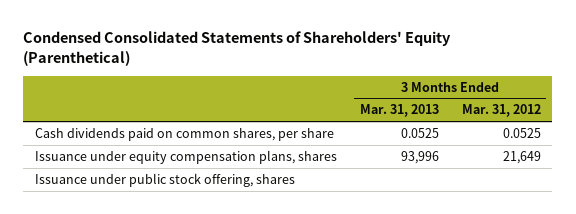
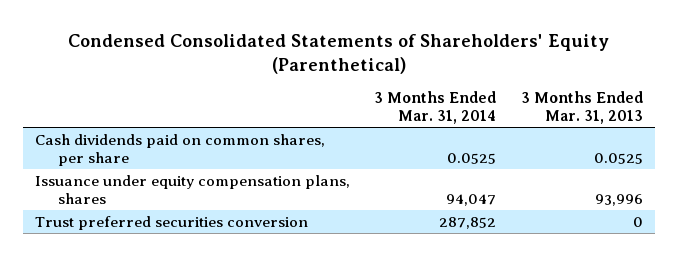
[461,104,541,118] Mar. 31, 2012 -> none
none -> [374,90,497,125] 3 Months Ended Mar. 31, 2014
[34,173,295,188] Issuance under public stock offering, shares -> none
none -> [34,215,308,230] Trust preferred securities conversion

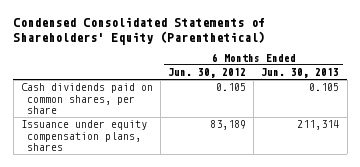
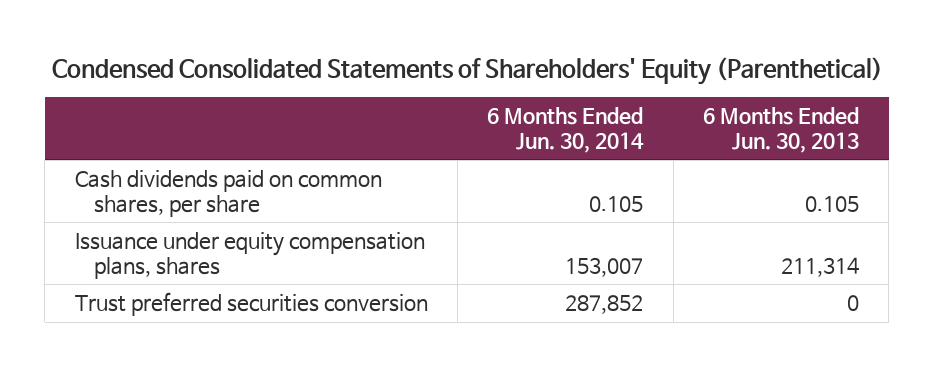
[168,68,247,79] Jun. 30, 2012 -> none
none -> [487,107,645,153] 6 Months Ended Jun. 30, 2014
none -> [74,292,428,317] Trust preferred securities conversion

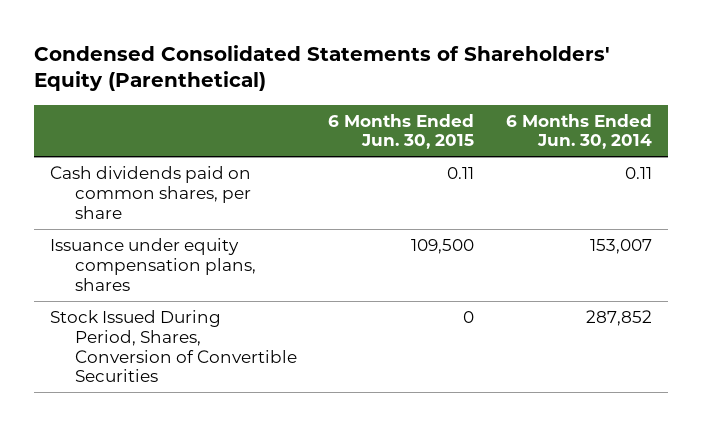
[702,107,859,153] 6 Months Ended Jun. 30, 2013 -> none
none -> [328,113,475,150] 6 Months Ended Jun. 30, 2015
[589,195,644,212] 0.105 -> [624,166,652,179] 0.11
[74,292,428,317] Trust preferred securities conversion -> [49,309,297,383] Stock Issued During Period, Shares, Conversion of Convertible Securities

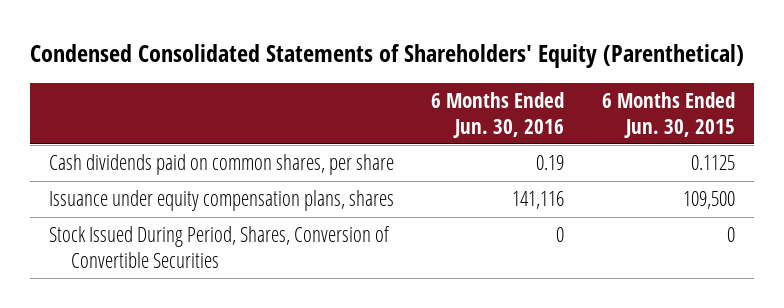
[505,113,652,150] 6 Months Ended Jun. 30, 2014 -> none
none -> [431,91,565,138] 6 Months Ended Jun. 30, 2016
[447,166,475,179] 0.11 -> [691,155,736,171] 0.1125

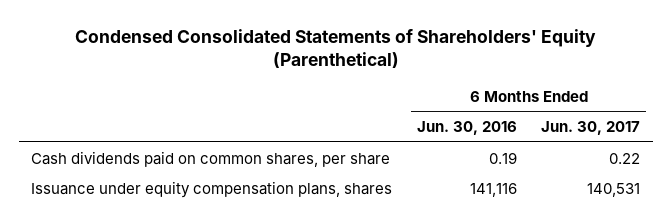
[602,91,736,138] 6 Months Ended Jun. 30, 2015 -> none
none -> [541,121,641,136] Jun. 30, 2017
[48,226,390,268] Stock Issued During Period, Shares, Conversion of Convertible Securities -> none

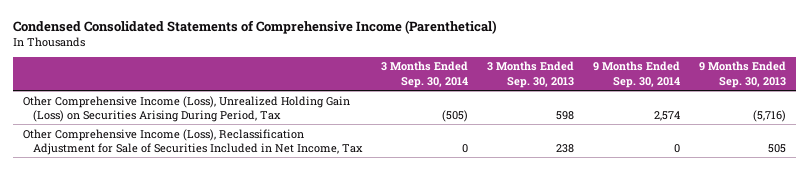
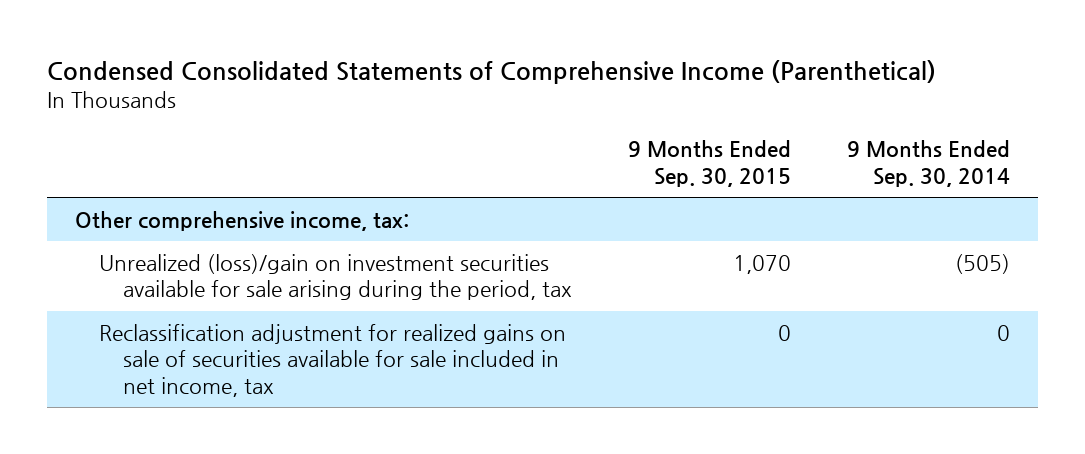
[380,61,468,88] 3 Months Ended Sep. 30, 2014 -> none
[487,61,575,88] 3 Months Ended Sep. 30, 2013 -> none
[699,61,787,88] 9 Months Ended Sep. 30, 2013 -> none
none -> [627,140,791,188] 9 Months Ended Sep. 30, 2015
none -> [75,210,410,231] Other comprehensive income, tax:
[22,95,350,122] Other Comprehensive Income (Loss), Unrealized Holding Gain (Loss) on Securities Arising During Period, Tax -> [98,253,572,301] Unrealized (loss)/gain on investment securities available for sale arising during the period, tax
[654,110,681,121] 2,574 -> [955,253,1011,274] (505)
[22,128,363,155] Other Comprehensive Income (Loss), Reclassification Adjustment for Sale of Securities Included in Net Income, Tax -> [98,323,566,398] Reclassification adjustment for realized gains on sale of securities available for sale included in net income, tax

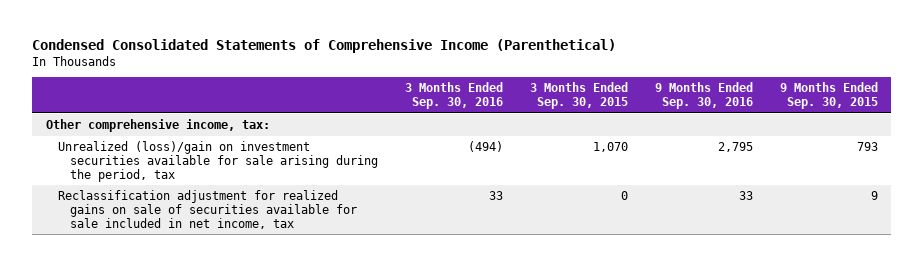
[847,140,1011,188] 9 Months Ended Sep. 30, 2014 -> none
none -> [405,82,504,110] 3 Months Ended Sep. 30, 2016
none -> [530,82,629,110] 3 Months Ended Sep. 30, 2015
none -> [655,82,754,110] 9 Months Ended Sep. 30, 2016
[732,254,791,274] 1,070 -> [856,142,878,152] 793
[777,324,791,341] 0 -> [870,191,878,201] 9

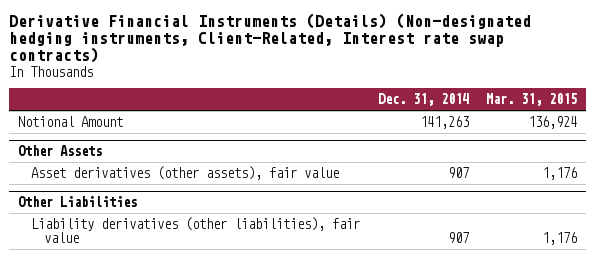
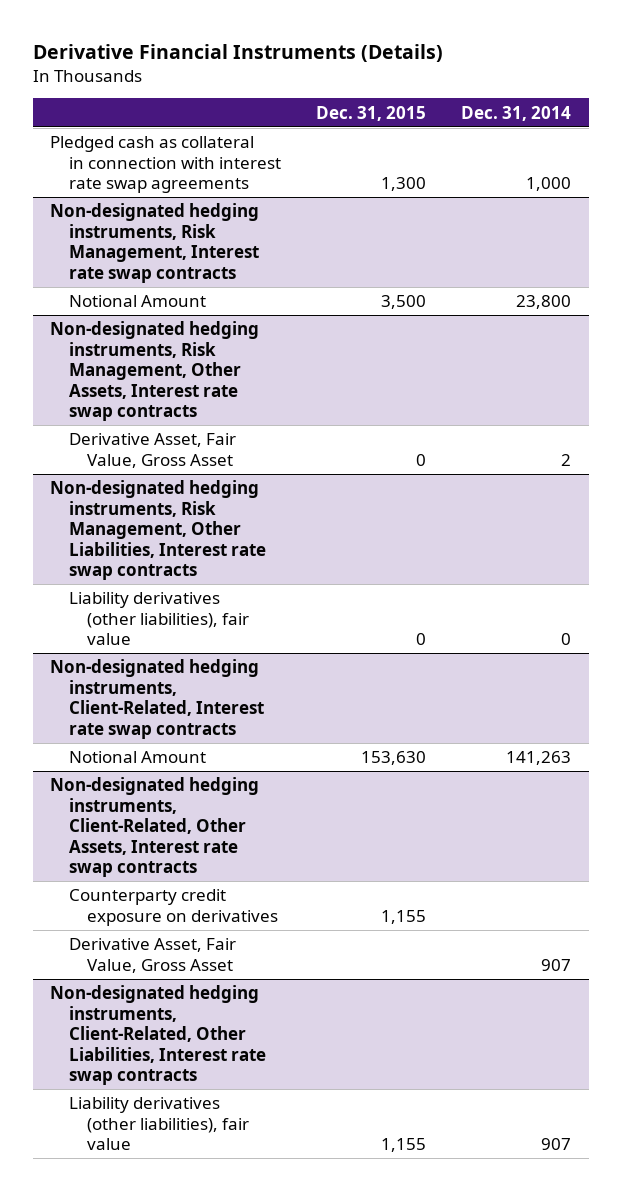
[9,12,532,64] Derivative Financial Instruments (Details) (Non-designated hedging instruments, Client-Related, Interest rate swap contracts) -> [32,43,443,62] Derivative Financial Instruments (Details)
[485,93,577,107] Mar. 31, 2015 -> none
none -> [315,105,426,121] Dec. 31, 2015
none -> [50,136,281,194] Pledged cash as collateral in connection with interest rate swap agreements
none -> [50,203,260,283] Non-designated hedging instruments, Risk Management, Interest rate swap contracts
none -> [68,295,206,308] Notional Amount
none -> [50,321,260,421] Non-designated hedging instruments, Risk Management, Other Assets, Interest rate swap contracts
none -> [68,433,236,468] Derivative Asset, Fair Value, Gross Asset
none -> [50,480,266,580] Non-designated hedging instruments, Risk Management, Other Liabilities, Interest rate swap contracts
none -> [68,592,250,646] Liability derivatives (other liabilities), fair value
none -> [50,659,264,739] Non-designated hedging instruments, Client-Related, Interest rate swap contracts
[17,145,102,157] Other Assets -> none
[17,196,137,208] Other Liabilities -> none
none -> [50,777,260,877] Non-designated hedging instruments, Client-Related, Other Assets, Interest rate swap contracts
none -> [68,889,279,926] Counterparty credit exposure on derivatives
[31,166,340,181] Asset derivatives (other assets), fair value -> [68,938,236,973] Derivative Asset, Fair Value, Gross Asset
none -> [50,985,266,1085] Non-designated hedging instruments, Client-Related, Other Liabilities, Interest rate swap contracts

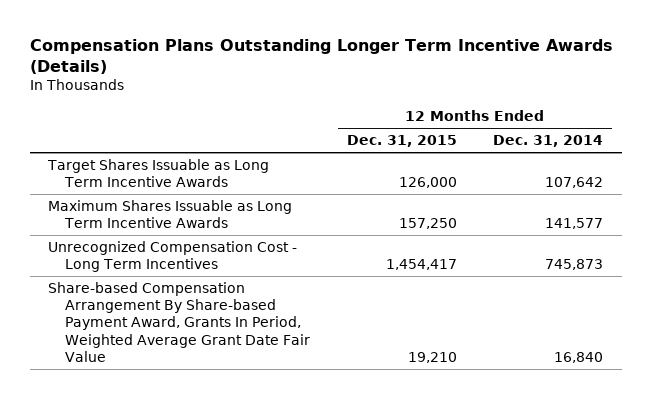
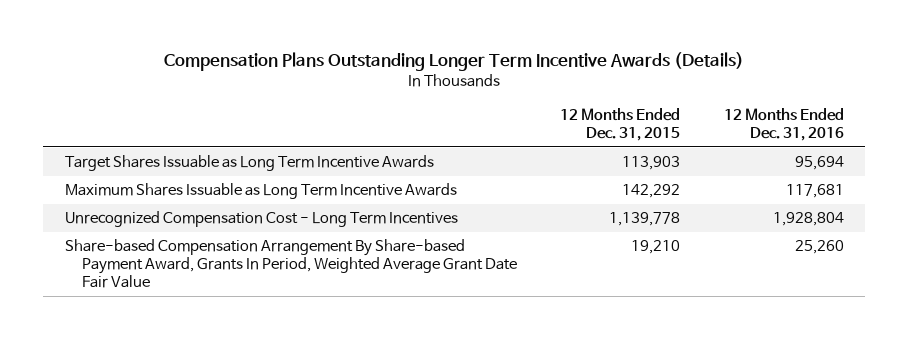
[493,135,604,148] Dec. 31, 2014 -> none
none -> [723,108,844,142] 12 Months Ended Dec. 31, 2016
[398,177,457,189] 126,000 -> [622,156,681,171] 113,903
[398,218,457,230] 157,250 -> [622,184,681,199] 142,292
[385,259,457,271] 1,454,417 -> [609,212,681,227] 1,139,778

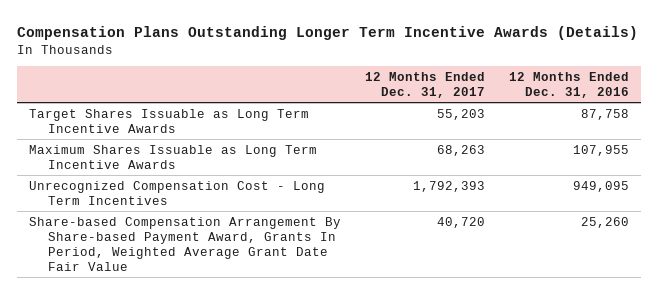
[560,108,681,142] 12 Months Ended Dec. 31, 2015 -> none
none -> [365,71,486,98] 12 Months Ended Dec. 31, 2017
[794,156,844,171] 95,694 -> [581,108,630,120] 87,758
[785,184,844,199] 117,681 -> [573,144,630,156] 107,955
[772,212,844,227] 1,928,804 -> [573,180,630,192] 949,095

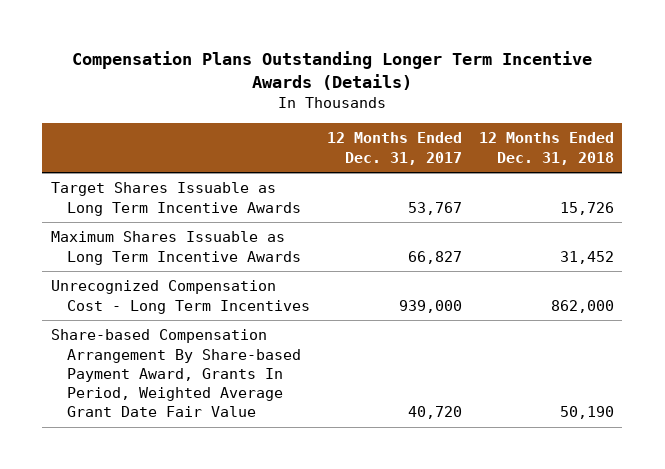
[509,71,630,98] 12 Months Ended Dec. 31, 2016 -> none
none -> [478,132,614,165] 12 Months Ended Dec. 31, 2018
[437,108,486,120] 55,203 -> [407,201,462,215] 53,767
[437,144,486,156] 68,263 -> [407,250,462,264] 66,827
[413,180,486,192] 1,792,393 -> [398,299,462,313] 939,000

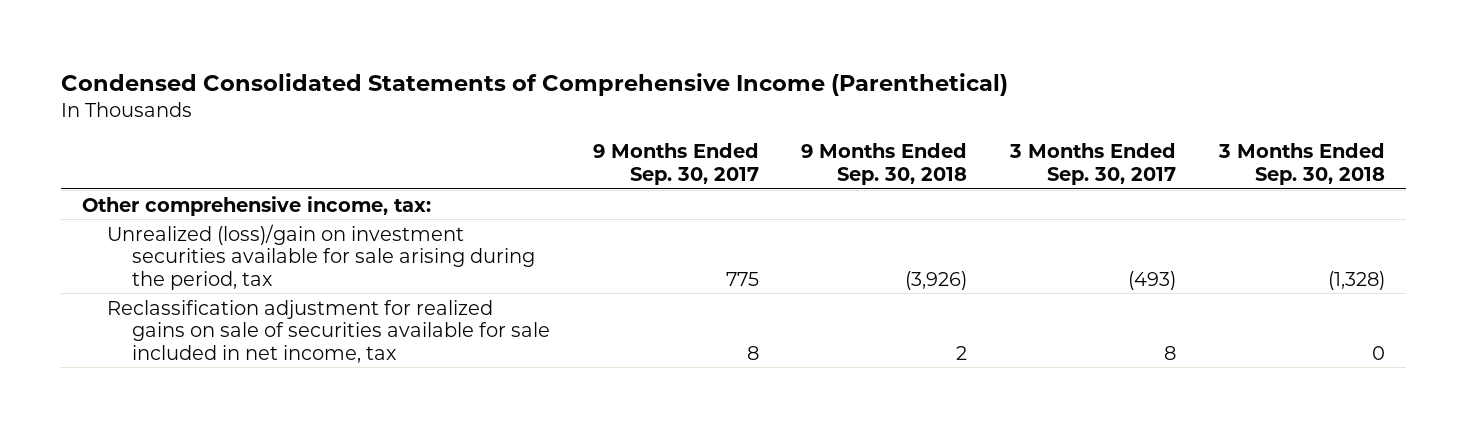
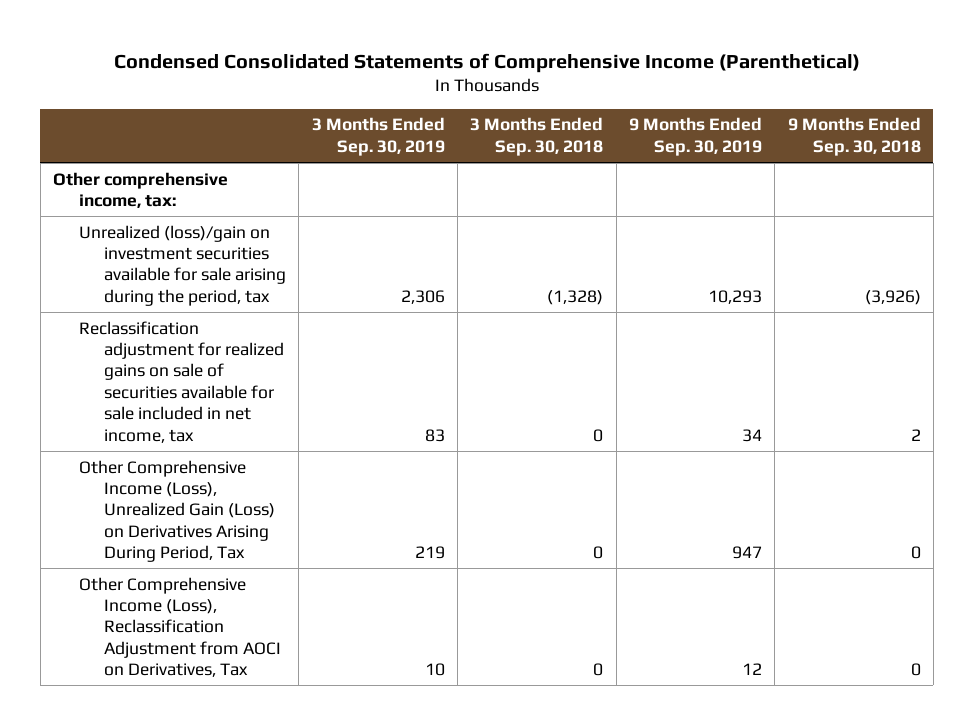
[592,143,759,185] 9 Months Ended Sep. 30, 2017 -> none
[1009,143,1177,185] 3 Months Ended Sep. 30, 2017 -> none
none -> [311,117,445,156] 3 Months Ended Sep. 30, 2019
none -> [628,117,762,156] 9 Months Ended Sep. 30, 2019
none -> [78,459,276,563] Other Comprehensive Income (Loss), Unrealized Gain (Loss) on Derivatives Arising During Period, Tax
none -> [78,576,282,678] Other Comprehensive Income (Loss), Reclassification Adjustment from AOCI on Derivatives, Tax

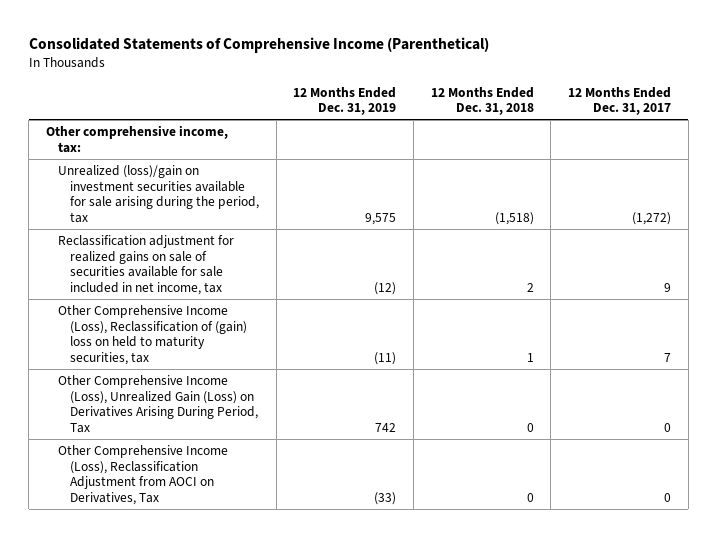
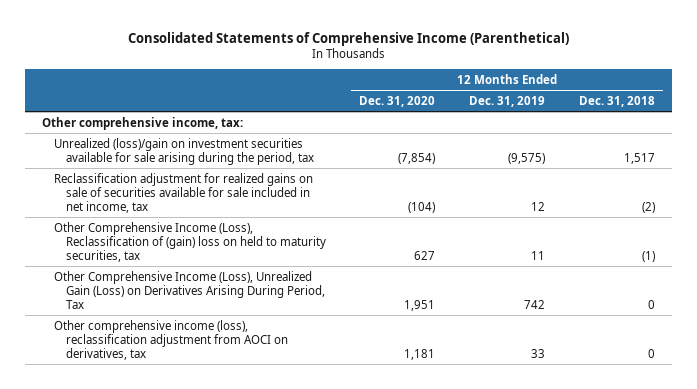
[568,86,672,116] 12 Months Ended Dec. 31, 2017 -> none
none -> [359,96,436,108] Dec. 31, 2020
[365,212,397,225] 9,575 -> [508,152,546,164] (9,575)
[494,211,534,225] (1,518) -> [623,152,655,164] 1,517
[374,281,397,295] (12) -> [531,201,546,211] 12
[526,282,534,292] 2 -> [641,201,655,213] (2)
[374,351,397,365] (11) -> [531,250,546,260] 11
[526,352,534,362] 1 -> [641,250,655,262] (1)
[57,444,228,505] Other Comprehensive Income (Loss), Reclassification Adjustment from AOCI on Derivatives, Tax -> [53,319,288,360] Other comprehensive income (loss), reclassification adjustment from AOCI on derivatives, tax
[374,491,397,505] (33) -> [531,348,546,358] 33

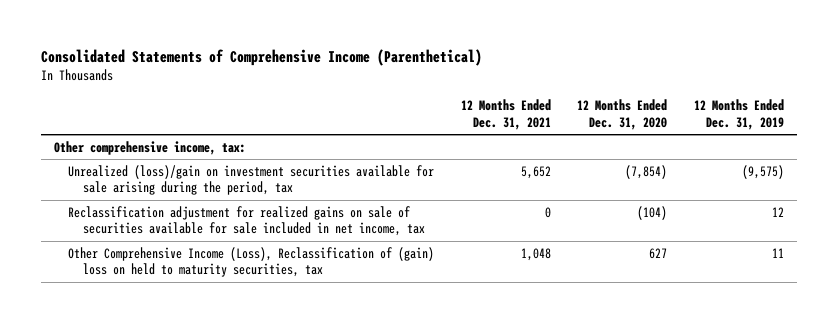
[578,96,655,108] Dec. 31, 2018 -> none
none -> [460,99,551,130] 12 Months Ended Dec. 31, 2021
[53,270,325,309] Other Comprehensive Income (Loss), Unrealized Gain (Loss) on Derivatives Arising During Period, Tax -> none
[53,319,288,360] Other comprehensive income (loss), reclassification adjustment from AOCI on derivatives, tax -> none

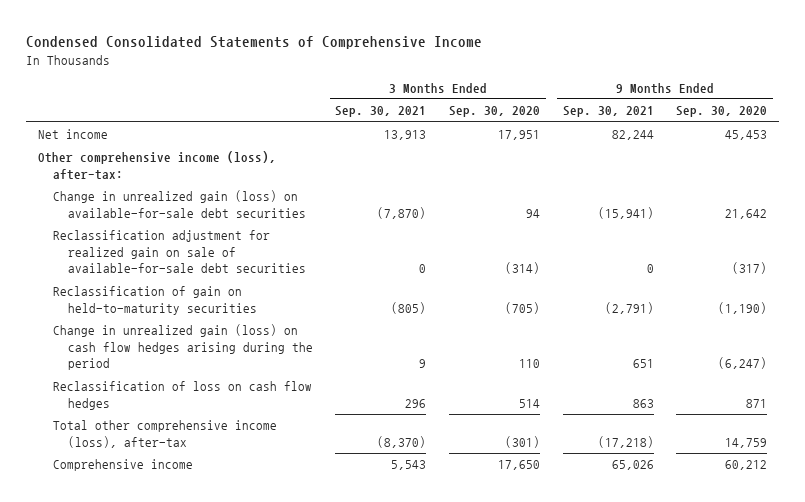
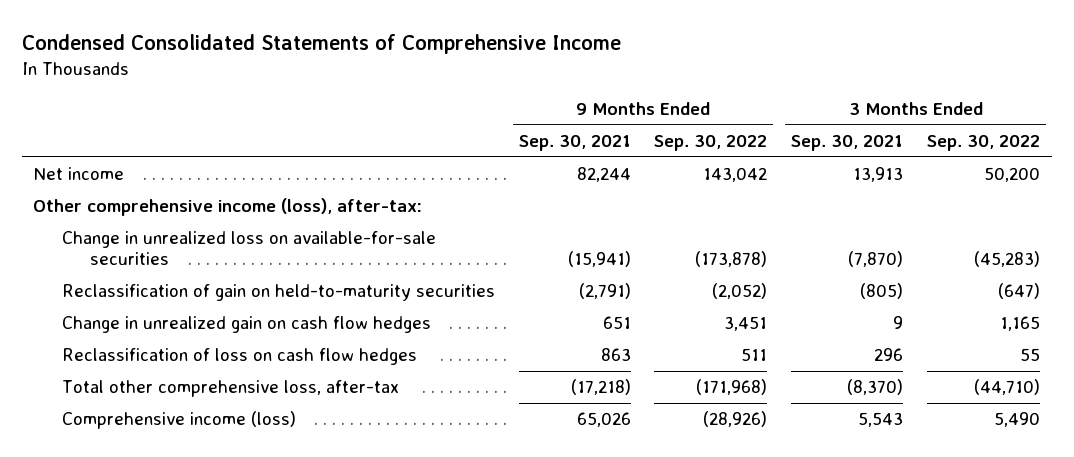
[449,106,541,118] Sep. 30, 2020 -> none
[676,106,768,118] Sep. 30, 2020 -> none
none -> [654,135,768,152] Sep. 30, 2022
none -> [927,135,1041,152] Sep. 30, 2022
[52,230,306,274] Reclassification adjustment for realized gain on sale of available-for-sale debt securities -> none
[52,190,306,218] Change in unrealized gain (loss) on available-for-sale debt securities -> [61,231,436,266] Change in unrealized loss on available-for-sale securities
[52,324,313,371] Change in unrealized gain (loss) on cash flow hedges arising during the period -> [61,316,431,334] Change in unrealized gain on cash flow hedges
[52,420,277,448] Total other comprehensive income (loss), after-tax -> [61,380,399,398] Total other comprehensive loss, after-tax
[52,459,193,472] Comprehensive income -> [61,411,296,430] Comprehensive income (loss)

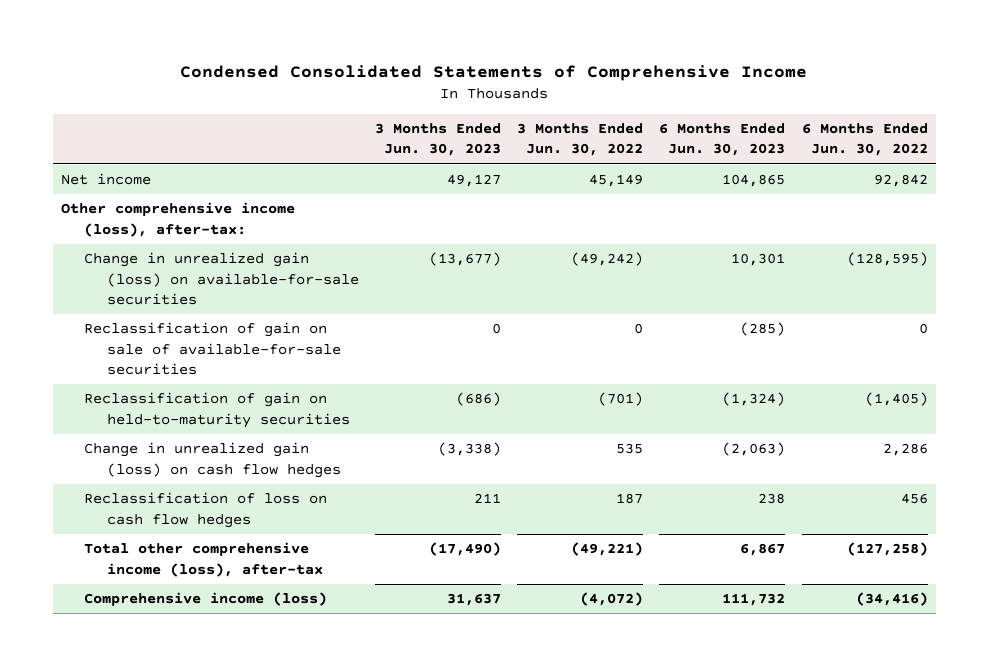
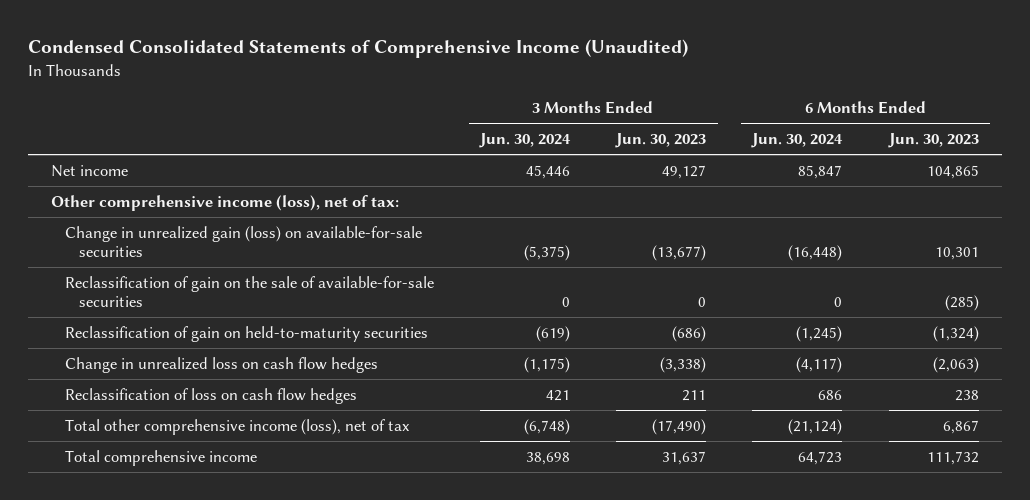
[180,65,808,82] Condensed Consolidated Statements of Comprehensive Income -> [27,39,688,59] Condensed Consolidated Statements of Comprehensive Income (Unaudited)
[517,123,644,157] 3 Months Ended Jun. 30, 2022 -> none
[801,123,928,157] 6 Months Ended Jun. 30, 2022 -> none
none -> [479,133,572,149] Jun. 30, 2024
none -> [751,133,844,149] Jun. 30, 2024
[60,202,295,237] Other comprehensive income (loss), after-tax: -> [50,194,399,211] Other comprehensive income (loss), net of tax:
[83,322,341,375] Reclassification of gain on sale of available-for-sale securities -> [65,275,435,308] Reclassification of gain on the sale of available-for-sale securities
[83,442,341,478] Change in unrealized gain (loss) on cash flow hedges -> [65,356,379,373] Change in unrealized loss on cash flow hedges
[83,542,323,577] Total other comprehensive income (loss), after-tax -> [65,418,411,435] Total other comprehensive income (loss), net of tax
[83,592,327,607] Comprehensive income (loss) -> [65,449,258,466] Total comprehensive income

